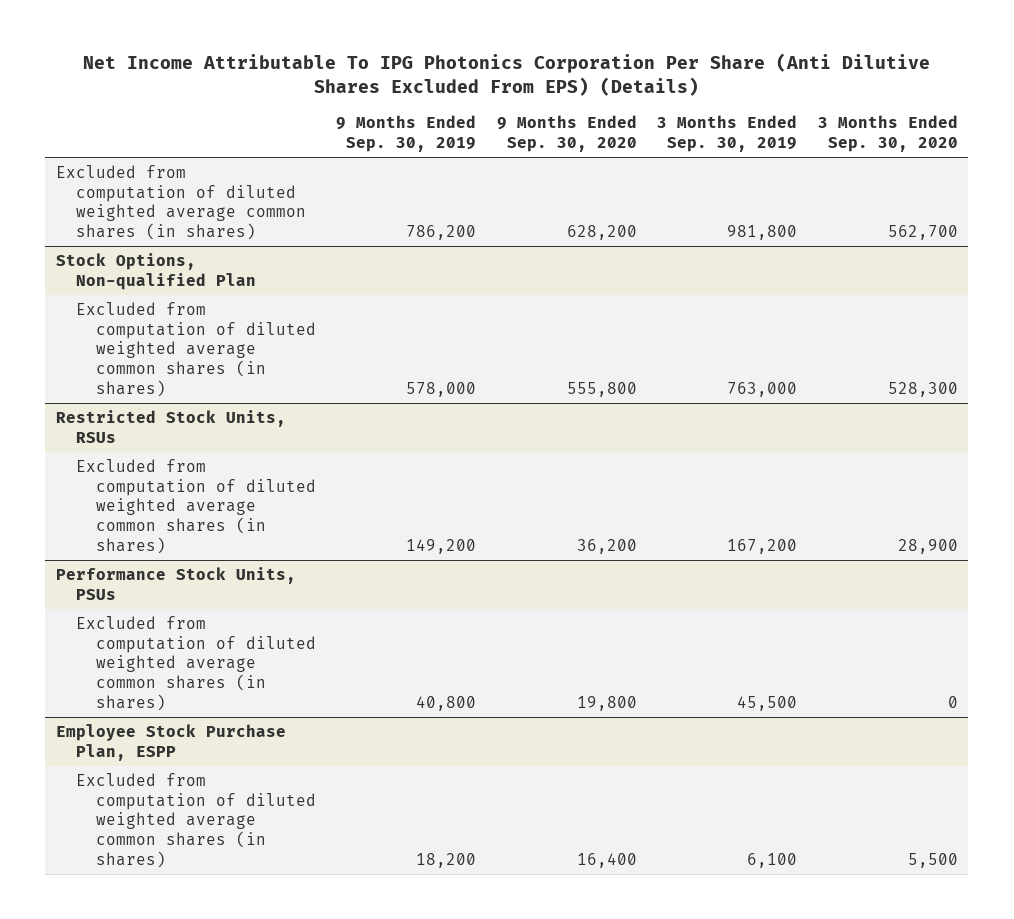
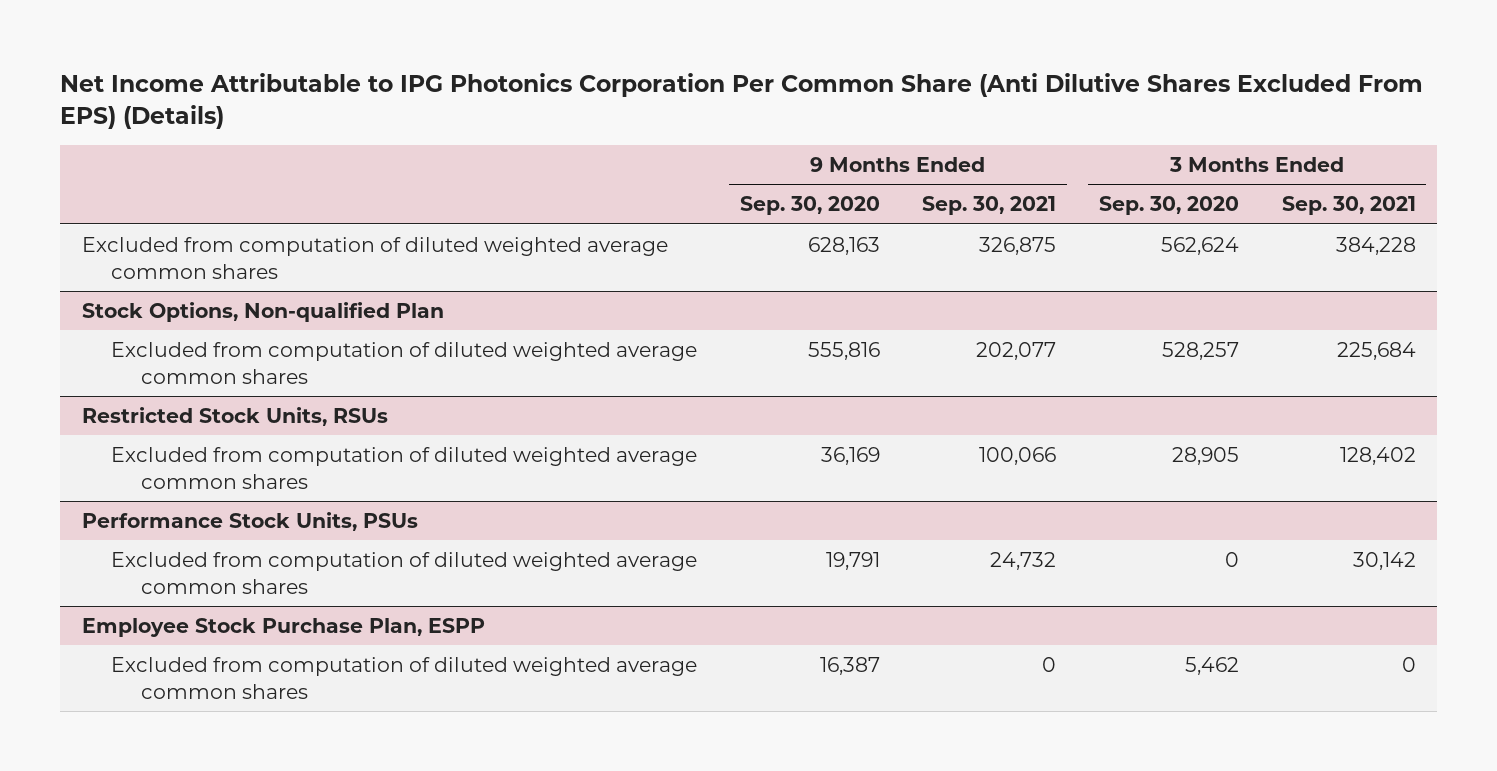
[82,53,930,96] Net Income Attributable To IPG Photonics Corporation Per Share (Anti Dilutive Shares Excluded From EPS) (Details) -> [60,73,1424,130] Net Income Attributable to IPG Photonics Corporation Per Common Share (Anti Dilutive Shares Excluded From EPS) (Details)
[336,115,477,152] 9 Months Ended Sep. 30, 2019 -> none
[657,115,798,152] 3 Months Ended Sep. 30, 2019 -> none
none -> [922,196,1057,216] Sep. 30, 2021
none -> [1281,196,1416,216] Sep. 30, 2021
[55,164,306,241] Excluded from computation of diluted weighted average common shares (in shares) -> [81,236,668,279] Excluded from computation of diluted weighted average common shares
[566,225,637,241] 628,200 -> [807,236,880,255] 628,163
[887,225,958,241] 562,700 -> [1161,236,1240,255] 562,624
[75,301,316,397] Excluded from computation of diluted weighted average common shares (in shares) -> [111,341,698,384] Excluded from computation of diluted weighted average common shares
[566,381,637,397] 555,800 -> [807,341,880,360] 555,816
[887,381,958,397] 528,300 -> [1162,341,1240,360] 528,257
[75,458,316,554] Excluded from computation of diluted weighted average common shares (in shares) -> [111,446,698,489] Excluded from computation of diluted weighted average common shares
[576,538,637,554] 36,200 -> [820,446,880,465] 36,169
[897,538,958,554] 28,900 -> [1172,446,1240,465] 28,905
[75,615,316,711] Excluded from computation of diluted weighted average common shares (in shares) -> [111,551,698,594] Excluded from computation of diluted weighted average common shares
[576,695,637,711] 19,800 -> [825,551,880,570] 19,791
[75,772,316,868] Excluded from computation of diluted weighted average common shares (in shares) -> [111,656,698,699] Excluded from computation of diluted weighted average common shares
[576,852,637,868] 16,400 -> [819,656,880,675] 16,387
[907,852,958,868] 5,500 -> [1185,656,1240,675] 5,462

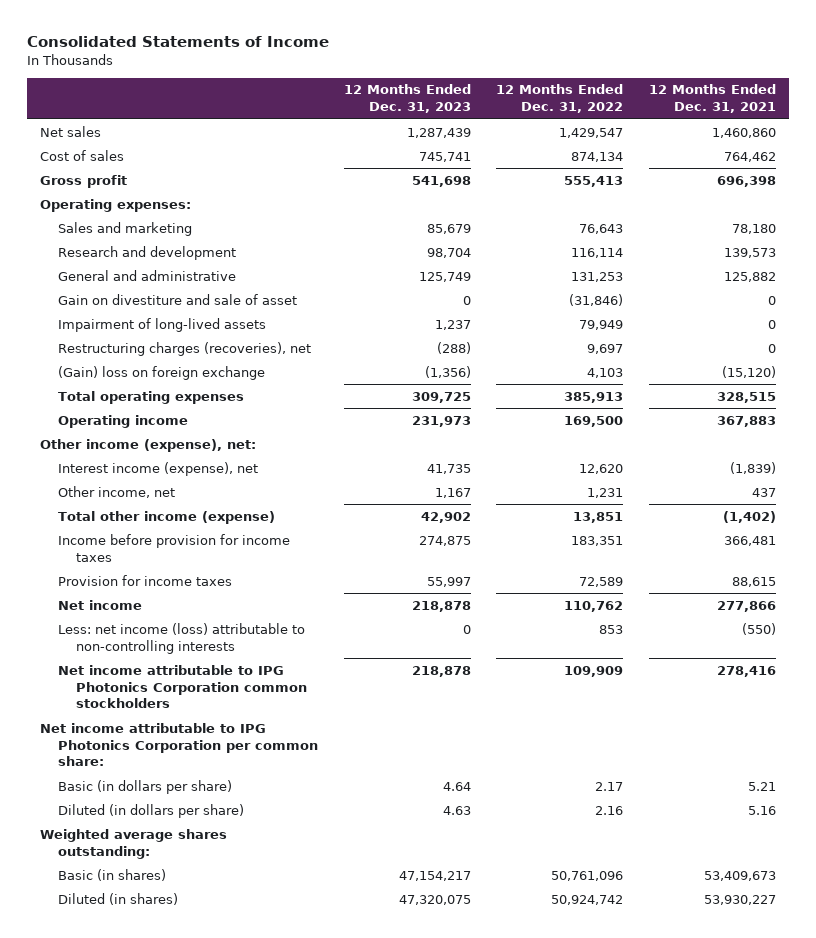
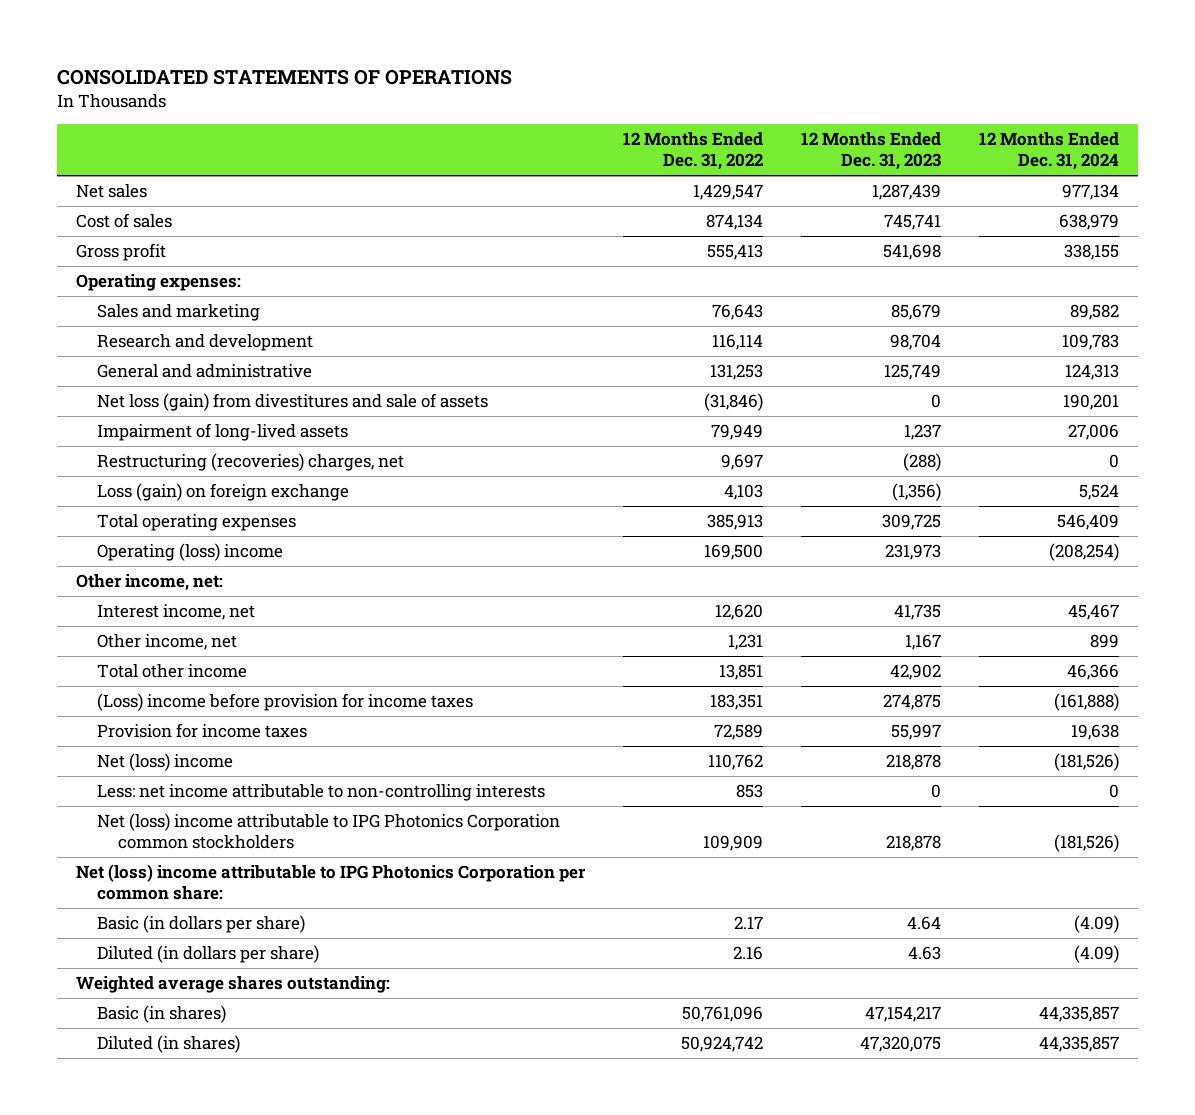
[27,36,330,48] Consolidated Statements of Income -> [57,68,513,85] CONSOLIDATED STATEMENTS OF OPERATIONS
[648,84,776,114] 12 Months Ended Dec. 31, 2021 -> none
none -> [978,132,1119,171] 12 Months Ended Dec. 31, 2024
[58,293,298,305] Gain on divestiture and sale of asset -> [96,393,488,412] Net loss (gain) from divestitures and sale of assets
[58,341,312,356] Restructuring charges (recoveries), net -> [96,453,404,472] Restructuring (recoveries) charges, net
[58,365,266,380] (Gain) loss on foreign exchange -> [96,483,349,502] Loss (gain) on foreign exchange
[58,414,189,428] Operating income -> [96,543,283,562] Operating (loss) income
[40,438,257,452] Other income (expense), net: -> [76,574,224,592] Other income, net:
[58,461,259,476] Interest income (expense), net -> [96,604,255,621] Interest income, net
[58,510,276,524] Total other income (expense) -> [96,664,247,679] Total other income
[58,533,291,562] Income before provision for income taxes -> [96,693,473,712] (Loss) income before provision for income taxes
[58,599,143,610] Net income -> [96,753,233,772] Net (loss) income
[58,622,306,654] Less: net income (loss) attributable to non-controlling interests -> [96,784,545,802] Less: net income attributable to non-controlling interests
[58,664,308,709] Net income attributable to IPG Photonics Corporation common stockholders -> [96,813,560,850] Net (loss) income attributable to IPG Photonics Corporation common stockholders
[40,722,319,767] Net income attributable to IPG Photonics Corporation per common share: -> [76,864,587,901] Net (loss) income attributable to IPG Photonics Corporation per common share:

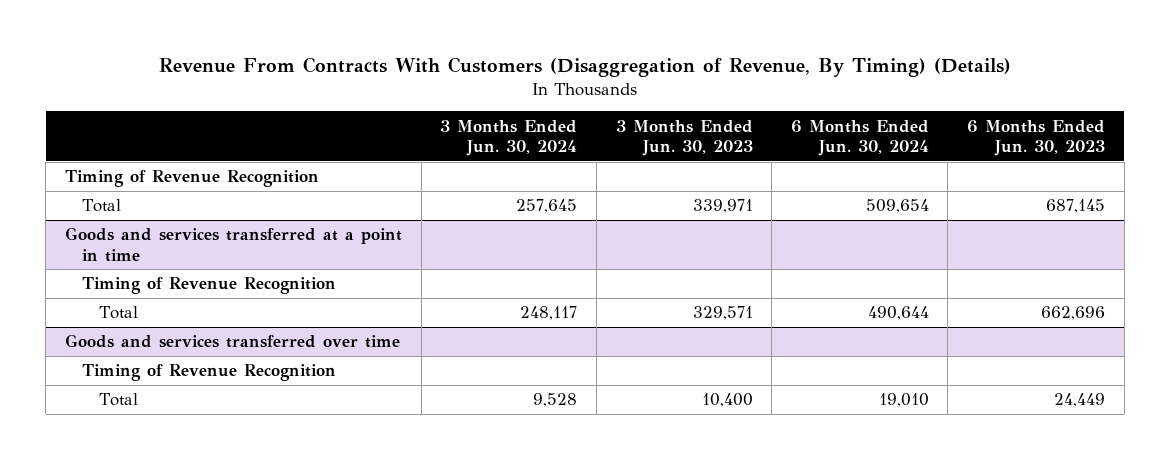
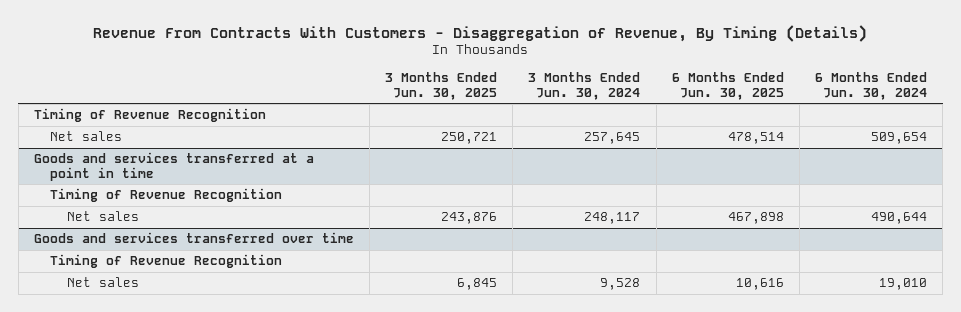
[159,56,1012,77] Revenue From Contracts With Customers (Disaggregation of Revenue, By Timing) (Details) -> [93,24,868,42] Revenue From Contracts With Customers - Disaggregation of Revenue, By Timing (Details)
[615,119,753,157] 3 Months Ended Jun. 30, 2023 -> none
[967,119,1106,157] 6 Months Ended Jun. 30, 2023 -> none
none -> [385,71,498,100] 3 Months Ended Jun. 30, 2025
none -> [671,71,784,100] 6 Months Ended Jun. 30, 2025
[81,199,121,213] Total -> [50,131,123,142] Net sales
[98,306,138,320] Total -> [66,211,139,222] Net sales
[98,393,138,407] Total -> [66,277,139,288] Net sales

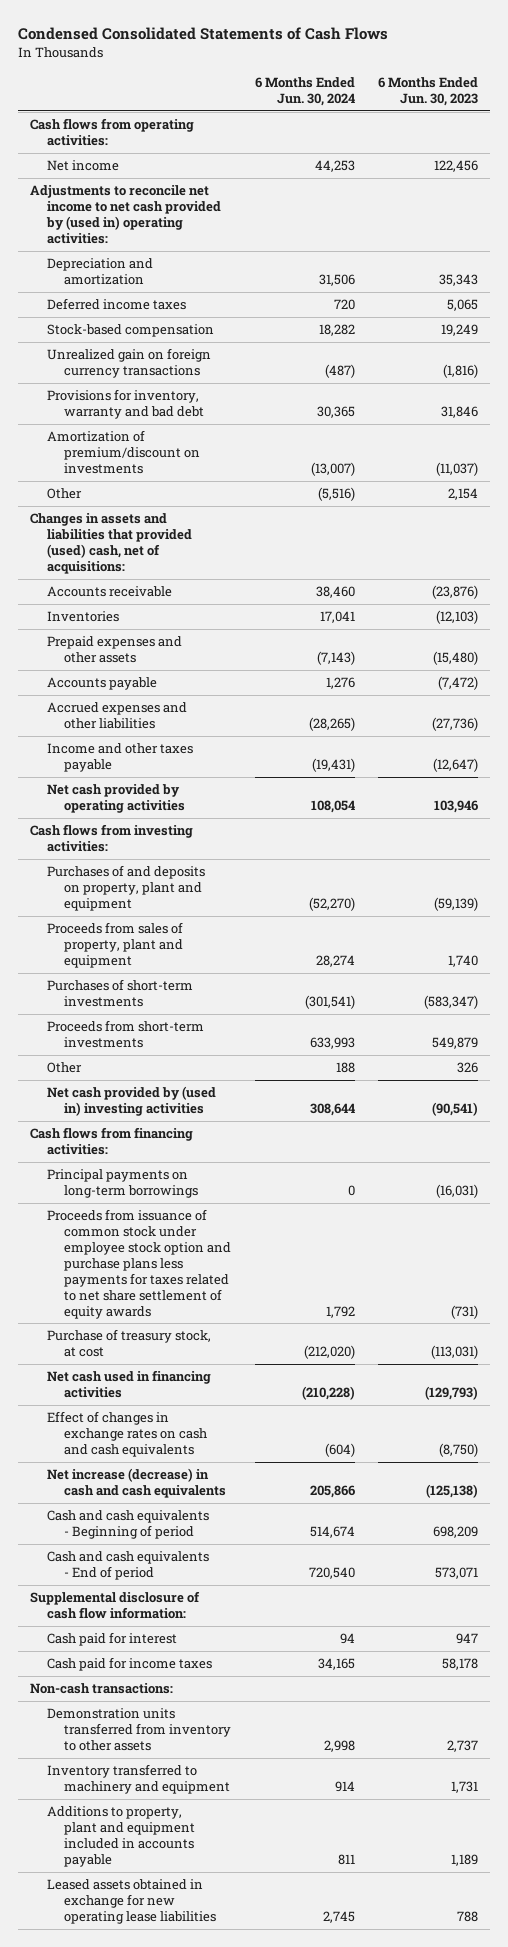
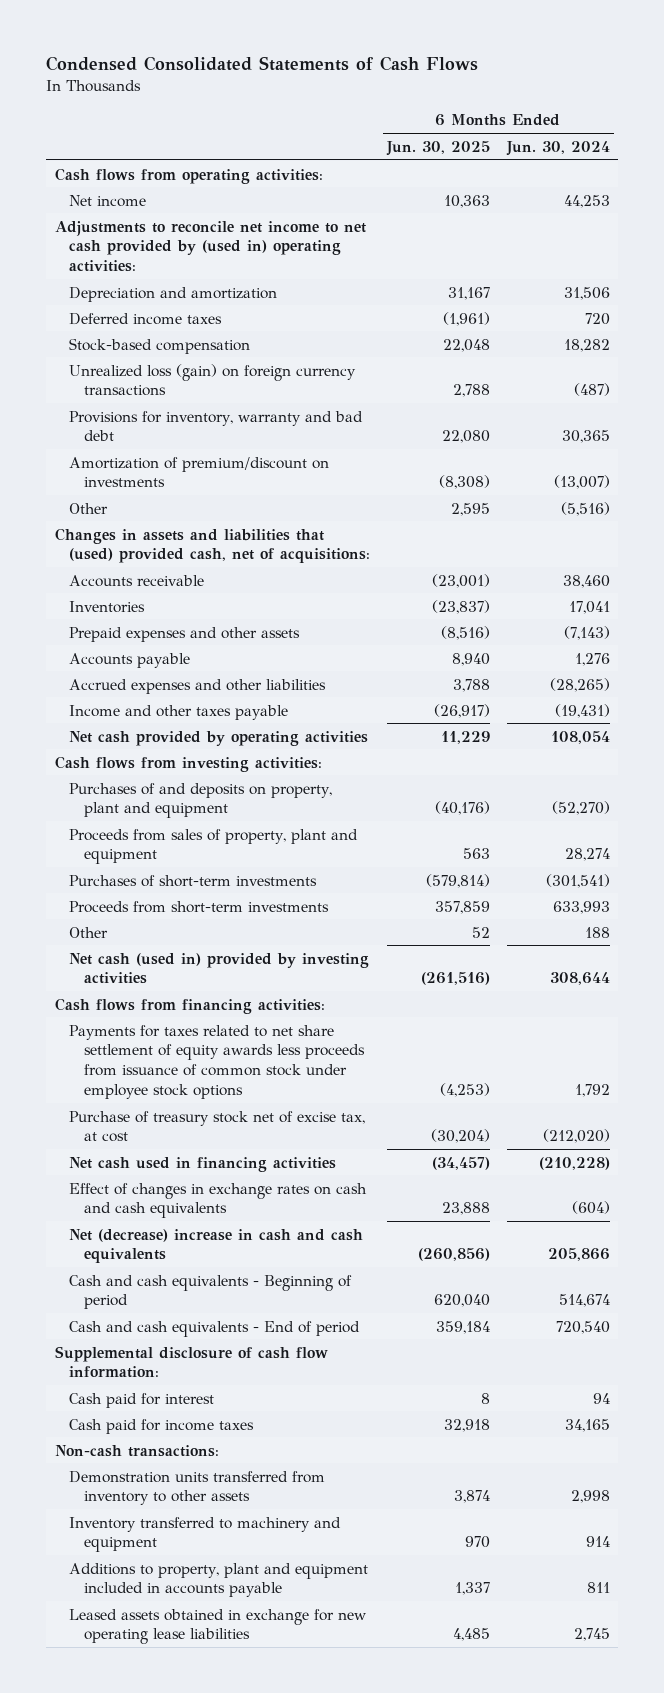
[378,77,479,107] 6 Months Ended Jun. 30, 2023 -> none
none -> [386,140,491,156] Jun. 30, 2025
[47,348,212,379] Unrealized gain on foreign currency transactions -> [69,363,357,397] Unrealized loss (gain) on foreign currency transactions
[30,513,193,574] Changes in assets and liabilities that provided (used) cash, net of acquisitions: -> [54,527,371,564] Changes in assets and liabilities that (used) provided cash, net of acquisitions:
[47,1086,217,1117] Net cash provided by (used in) investing activities -> [69,952,370,985] Net cash (used in) provided by investing activities
[47,1169,199,1199] Principal payments on long-term borrowings -> none
[47,1209,232,1319] Proceeds from issuance of common stock under employee stock option and purchase plans less payments for taxes related to net share settlement of equity awards -> [69,1024,365,1099] Payments for taxes related to net share settlement of equity awards less proceeds from issuance of common stock under employee stock options
[47,1329,212,1358] Purchase of treasury stock, at cost -> [69,1110,366,1143] Purchase of treasury stock net of excise tax, at cost
[47,1468,227,1499] Net increase (decrease) in cash and cash equivalents -> [69,1228,364,1264] Net (decrease) increase in cash and cash equivalents

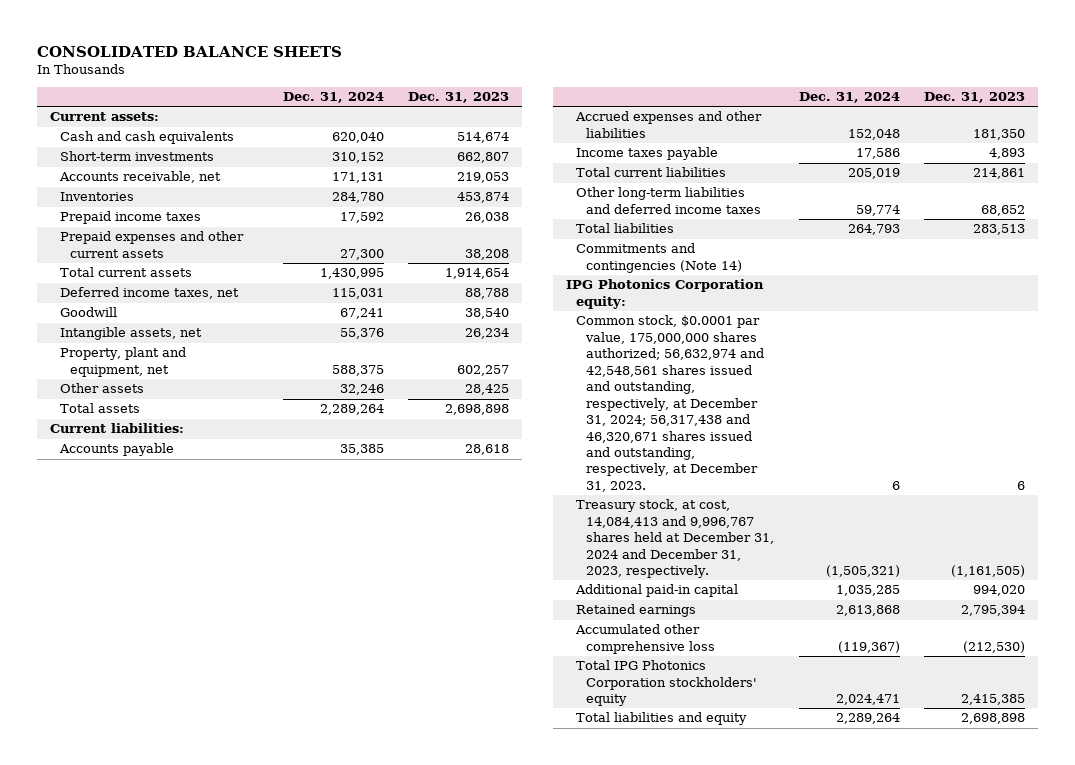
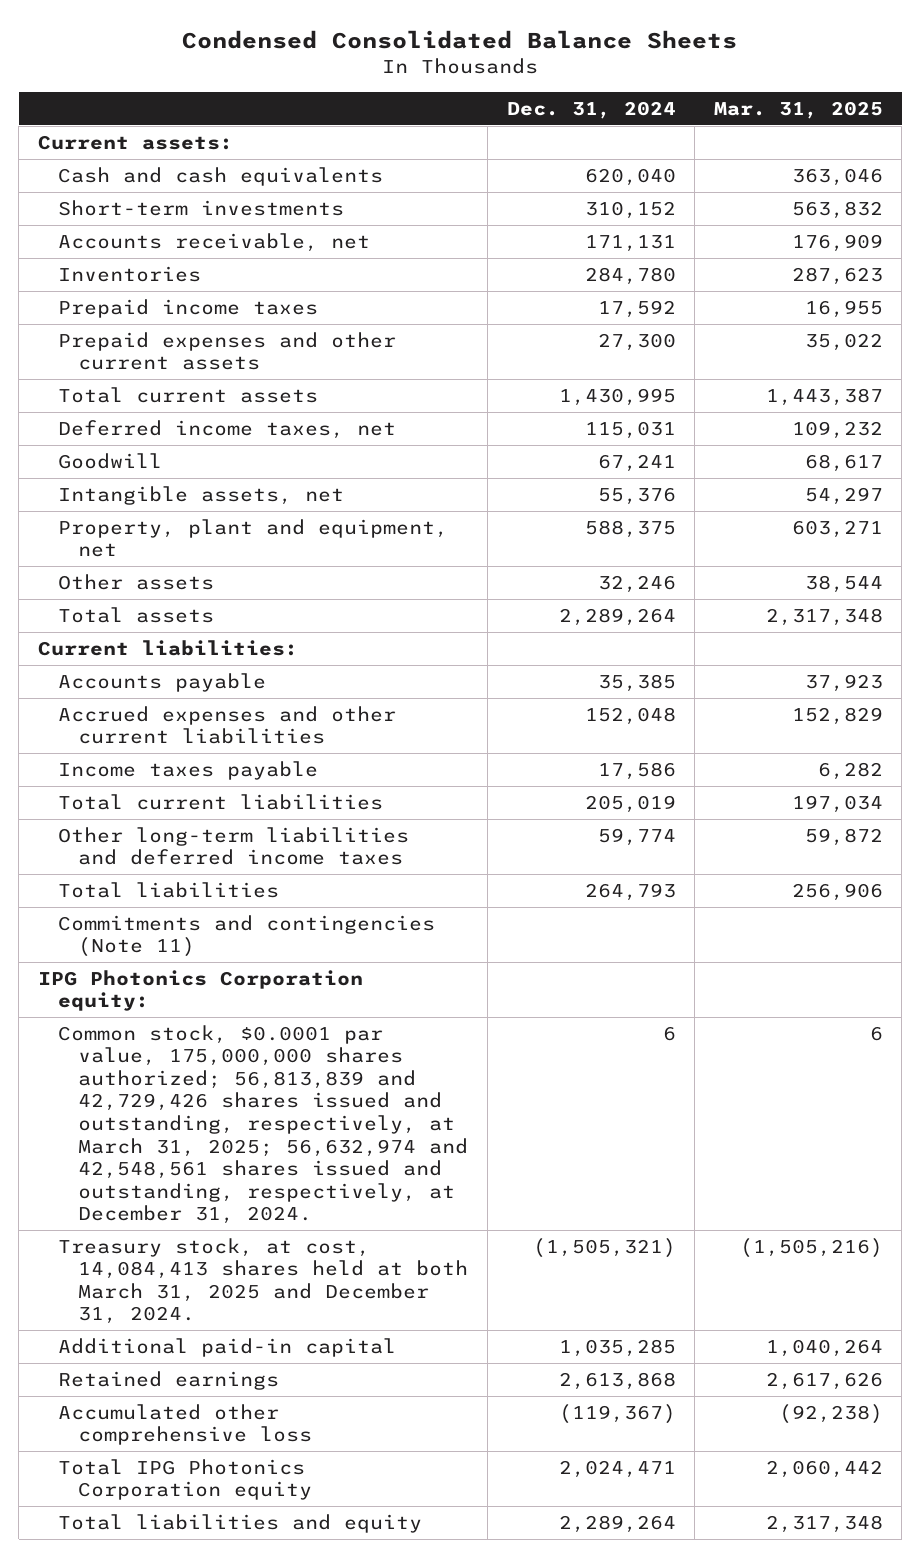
[37,46,343,58] CONSOLIDATED BALANCE SHEETS -> [182,29,738,49] Condensed Consolidated Balance Sheets
[408,92,510,104] Dec. 31, 2023 -> none
none -> [713,100,883,119] Mar. 31, 2025
[574,111,762,138] Accrued expenses and other liabilities -> [58,705,397,745] Accrued expenses and other current liabilities
[575,243,742,273] Commitments and contingencies (Note 14) -> [58,914,436,958] Commitments and contingencies (Note 11)
[575,315,764,492] Common stock, $0.0001 par value, 175,000,000 shares authorized; 56,632,974 and 42,548,561 shares issued and outstanding, respectively, at December 31, 2024; 56,317,438 and 46,320,671 shares issued and outstanding, respectively, at December 31, 2023. -> [58,1024,469,1225] Common stock, $0.0001 par value, 175,000,000 shares authorized; 56,813,839 and 42,729,426 shares issued and outstanding, respectively, at March 31, 2025; 56,632,974 and 42,548,561 shares issued and outstanding, respectively, at December 31, 2024.
[575,499,774,579] Treasury stock, at cost, 14,084,413 and 9,996,767 shares held at December 31, 2024 and December 31, 2023, respectively. -> [58,1237,469,1325] Treasury stock, at cost, 14,084,413 shares held at both March 31, 2025 and December 31, 2024.
[575,660,757,707] Total IPG Photonics Corporation stockholders' equity -> [58,1458,313,1501] Total IPG Photonics Corporation equity

